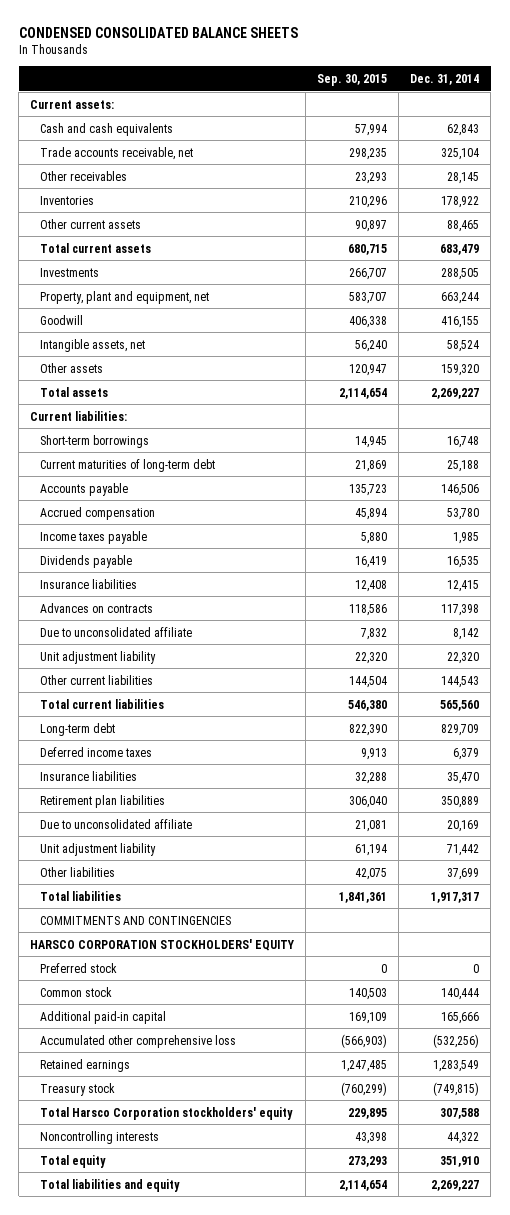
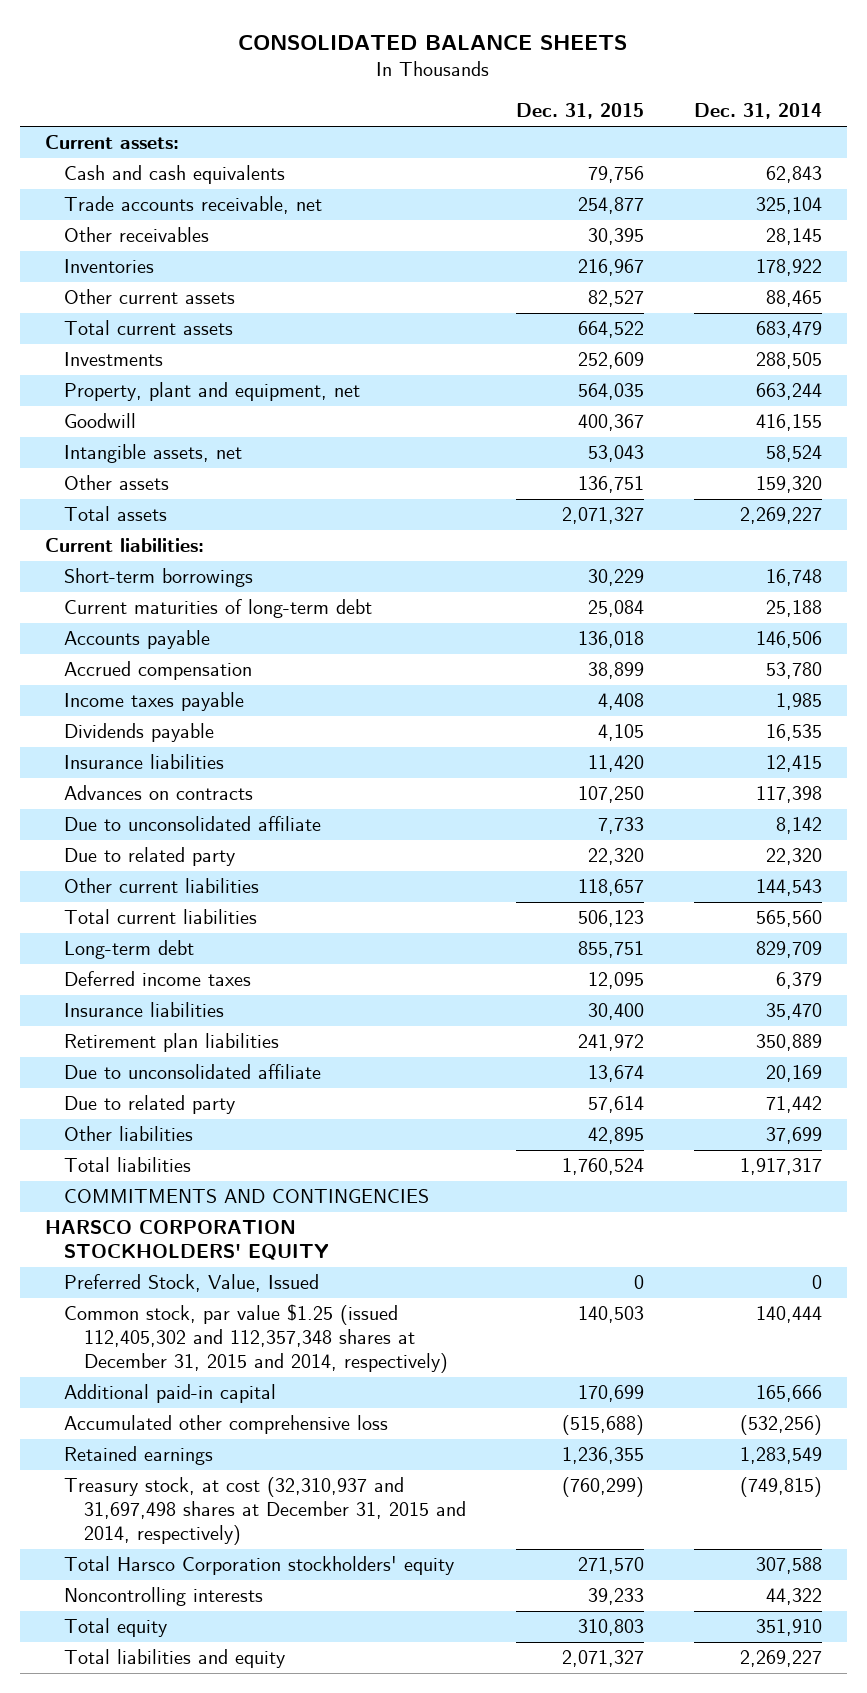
[18,26,298,38] CONDENSED CONSOLIDATED BALANCE SHEETS -> [238,34,628,50] CONSOLIDATED BALANCE SHEETS
[317,73,388,86] Sep. 30, 2015 -> none
none -> [515,103,644,120] Dec. 31, 2015
[40,650,157,664] Unit adjustment liability -> [64,847,236,867] Due to related party
[40,842,157,856] Unit adjustment liability -> [64,1095,236,1115] Due to related party
[40,962,118,973] Preferred stock -> [64,1274,320,1293] Preferred Stock, Value, Issued
[40,986,113,997] Common stock -> [64,1304,448,1374] Common stock, par value $1.25 (issued 112,405,302 and 112,357,348 shares at December 31, 2015 and 2014, respectively)
[40,1082,116,1096] Treasury stock -> [64,1477,466,1546] Treasury stock, at cost (32,310,937 and 31,697,498 shares at December 31, 2015 and 2014, respectively)

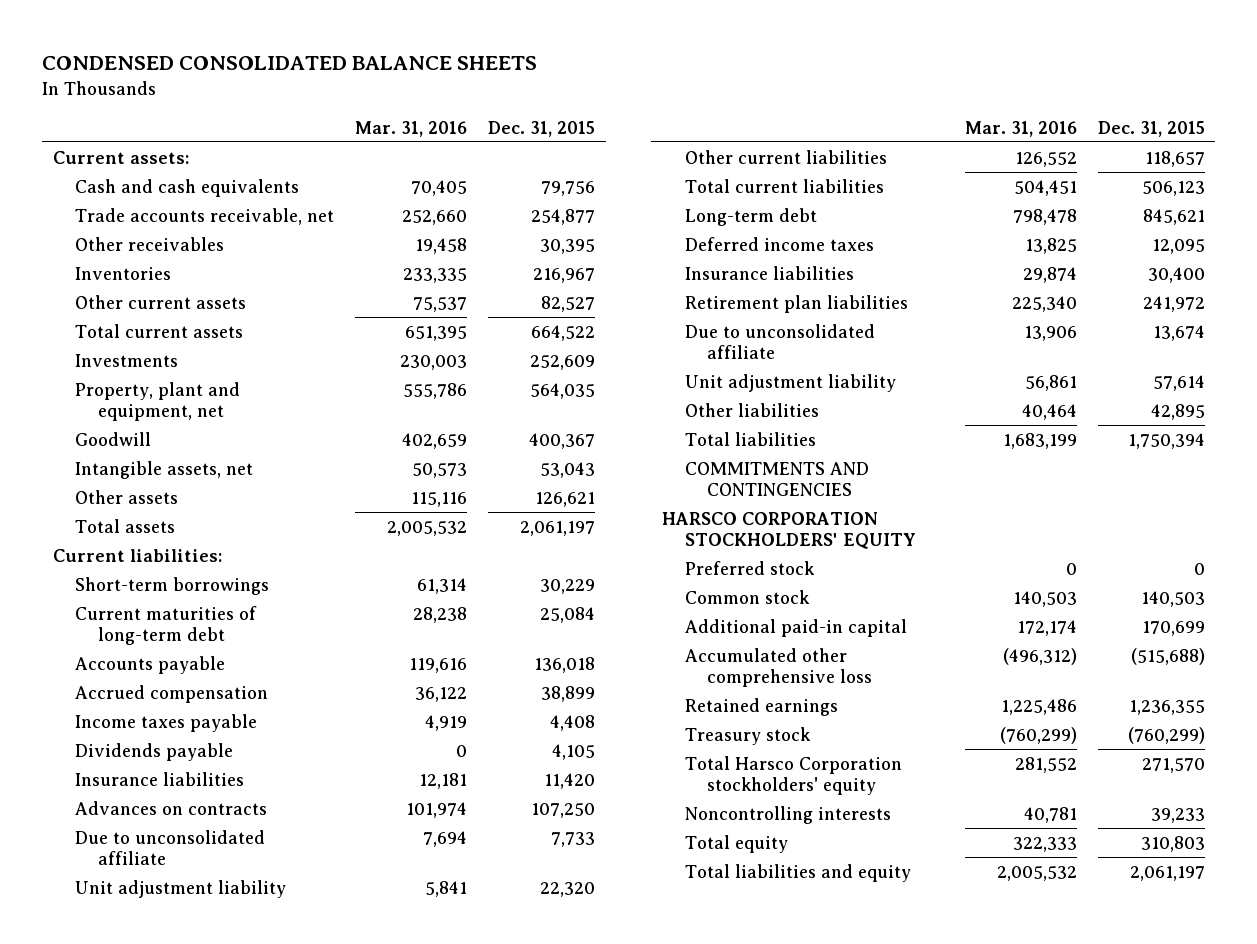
[238,34,628,50] CONSOLIDATED BALANCE SHEETS -> [41,56,537,71] CONDENSED CONSOLIDATED BALANCE SHEETS
[693,103,822,120] Dec. 31, 2014 -> none
none -> [355,120,468,137] Mar. 31, 2016
[577,476,644,494] 136,751 -> [535,491,596,507] 126,621
[561,507,644,525] 2,071,327 -> [520,520,596,536] 2,061,197
[64,847,236,867] Due to related party -> [75,879,287,898] Unit adjustment liability
[577,941,644,959] 855,751 -> [1142,208,1205,225] 845,621
[64,1095,236,1115] Due to related party -> [684,373,896,392] Unit adjustment liability
[561,1158,644,1176] 1,760,524 -> [1127,432,1205,449] 1,750,394
[64,1274,320,1293] Preferred Stock, Value, Issued -> [684,560,815,575] Preferred stock
[64,1304,448,1374] Common stock, par value $1.25 (issued 112,405,302 and 112,357,348 shares at December 31, 2015 and 2014, respectively) -> [684,589,810,604] Common stock
[64,1477,466,1546] Treasury stock, at cost (32,310,937 and 31,697,498 shares at December 31, 2015 and 2014, respectively) -> [684,726,811,745] Treasury stock
[561,1650,644,1668] 2,071,327 -> [1129,865,1205,881] 2,061,197

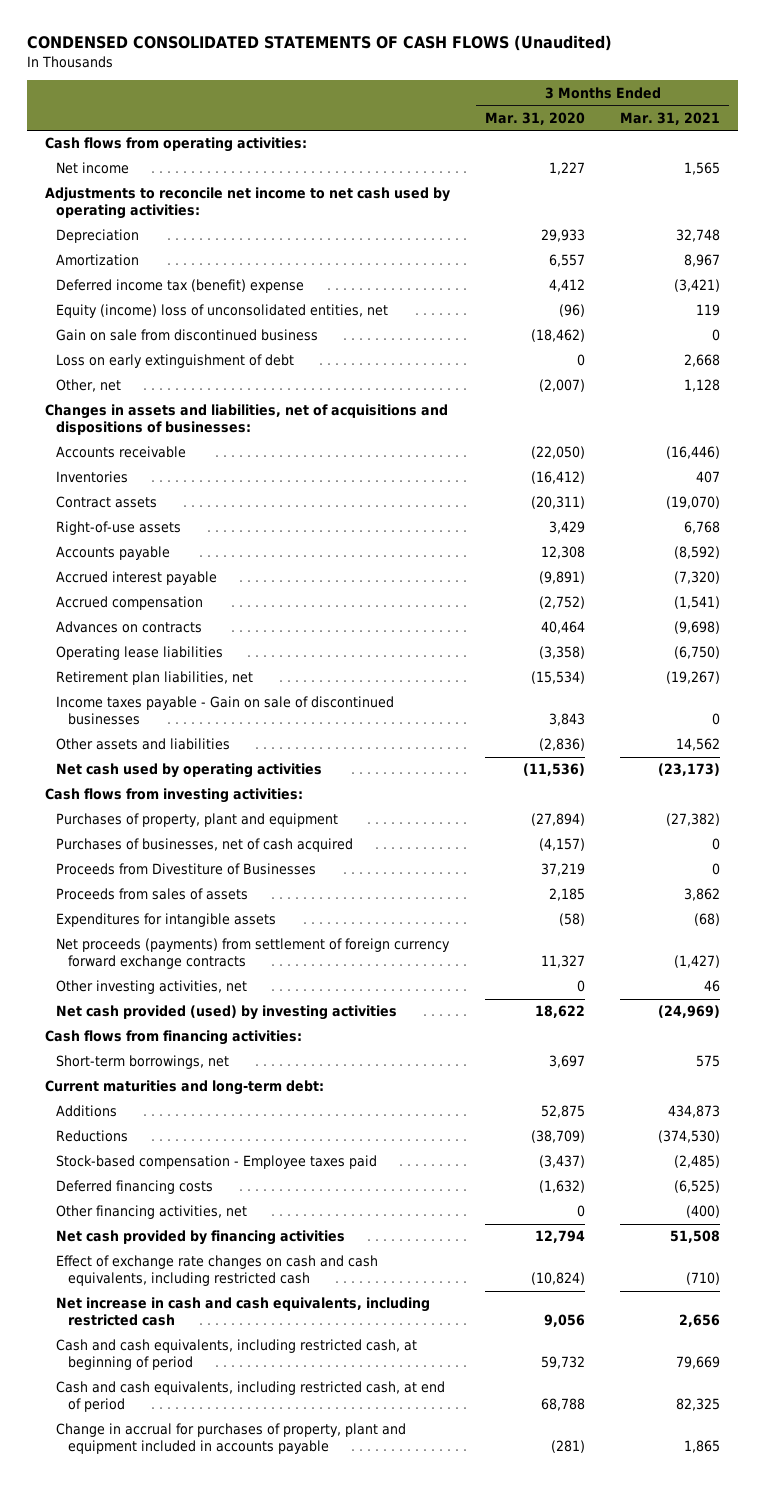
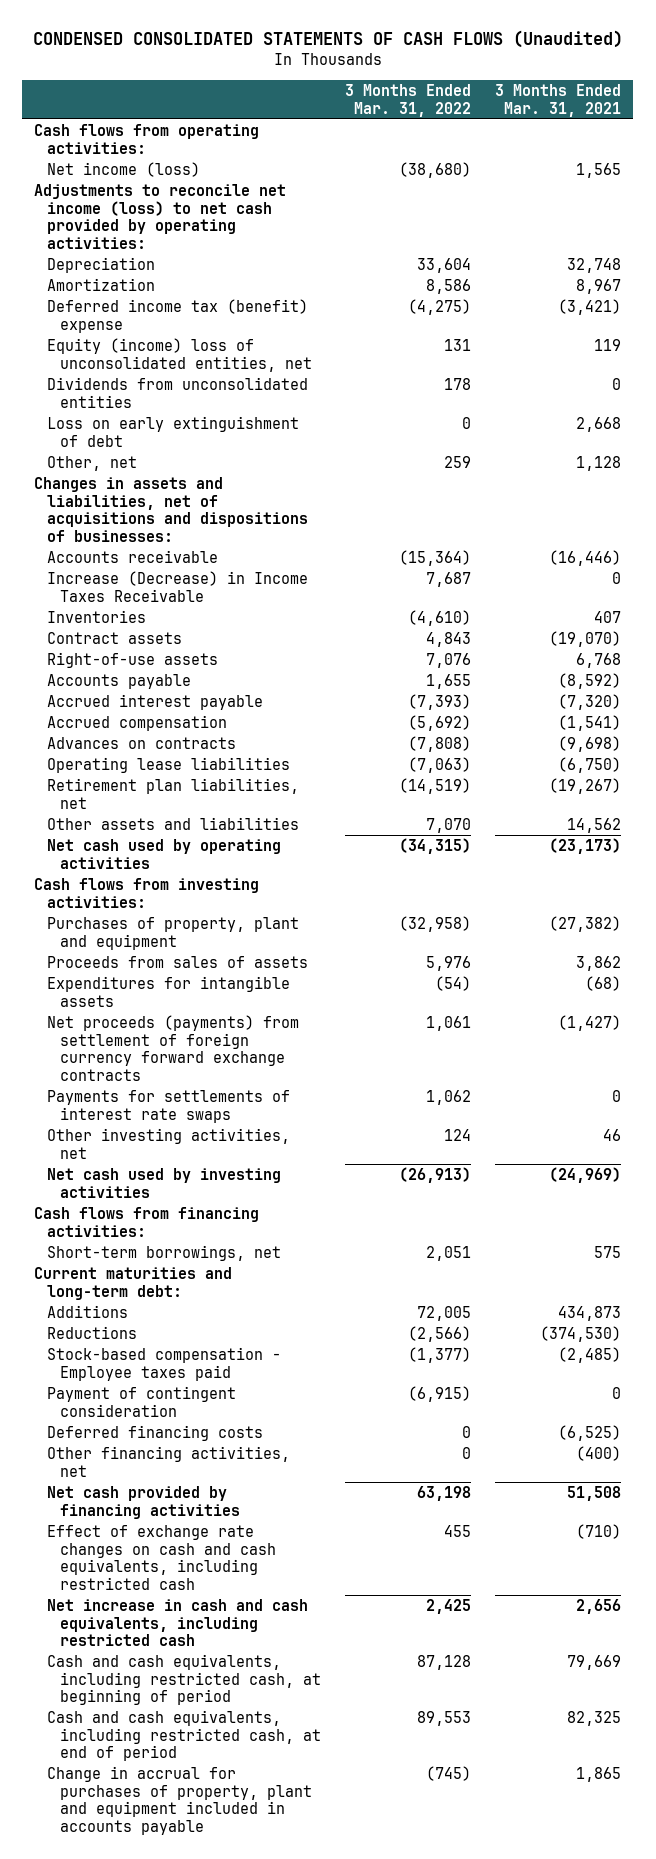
[485,111,586,125] Mar. 31, 2020 -> none
none -> [345,83,472,117] 3 Months Ended Mar. 31, 2022
[56,162,130,175] Net income -> [47,162,201,178] Net income (loss)
[44,187,450,220] Adjustments to reconcile net income to net cash used by operating activities: -> [34,184,287,249] Adjustments to reconcile net income (loss) to net cash provided by operating activities:
[56,329,319,342] Gain on sale from discontinued business -> none
none -> [47,377,309,408] Dividends from unconsolidated entities
none -> [47,571,309,602] Increase (Decrease) in Income Taxes Receivable
[56,696,395,726] Income taxes payable - Gain on sale of discontinued businesses -> none
[56,838,354,853] Purchases of businesses, net of cash acquired -> none
[56,863,317,876] Proceeds from Divestiture of Businesses -> none
none -> [47,1090,291,1123] Payments for settlements of interest rate swaps
[56,1005,398,1021] Net cash provided (used) by investing activities -> [47,1168,282,1198] Net cash used by investing activities
none -> [47,1386,237,1417] Payment of contingent consideration

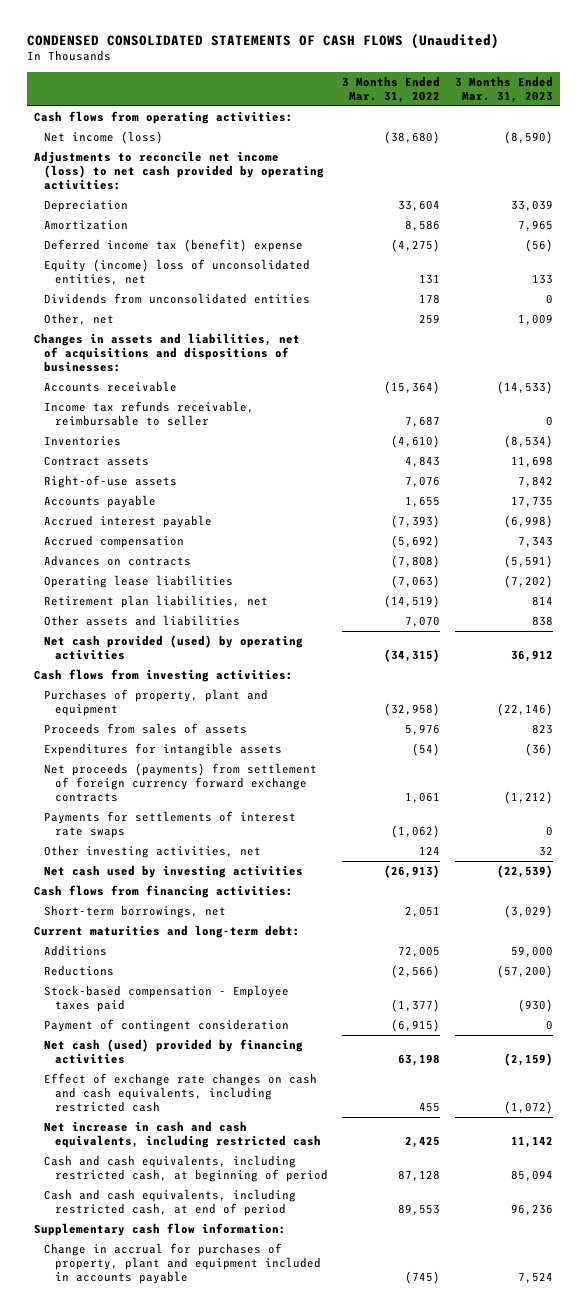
[495,83,622,117] 3 Months Ended Mar. 31, 2021 -> none
none -> [454,76,553,103] 3 Months Ended Mar. 31, 2023
[47,416,300,447] Loss on early extinguishment of debt -> none
[47,571,309,602] Increase (Decrease) in Income Taxes Receivable -> [44,401,255,426] Income tax refunds receivable, reimbursable to seller
[47,839,282,869] Net cash used by operating activities -> [44,635,304,660] Net cash provided (used) by operating activities
[426,1090,472,1106] 1,062 -> [391,824,441,838] (1,062)
[47,1425,264,1442] Deferred financing costs -> none
[47,1446,291,1477] Other financing activities, net -> none
[47,1486,241,1519] Net cash provided by financing activities -> [44,1039,304,1064] Net cash (used) provided by financing activities
none -> [33,1223,286,1237] Supplementary cash flow information:

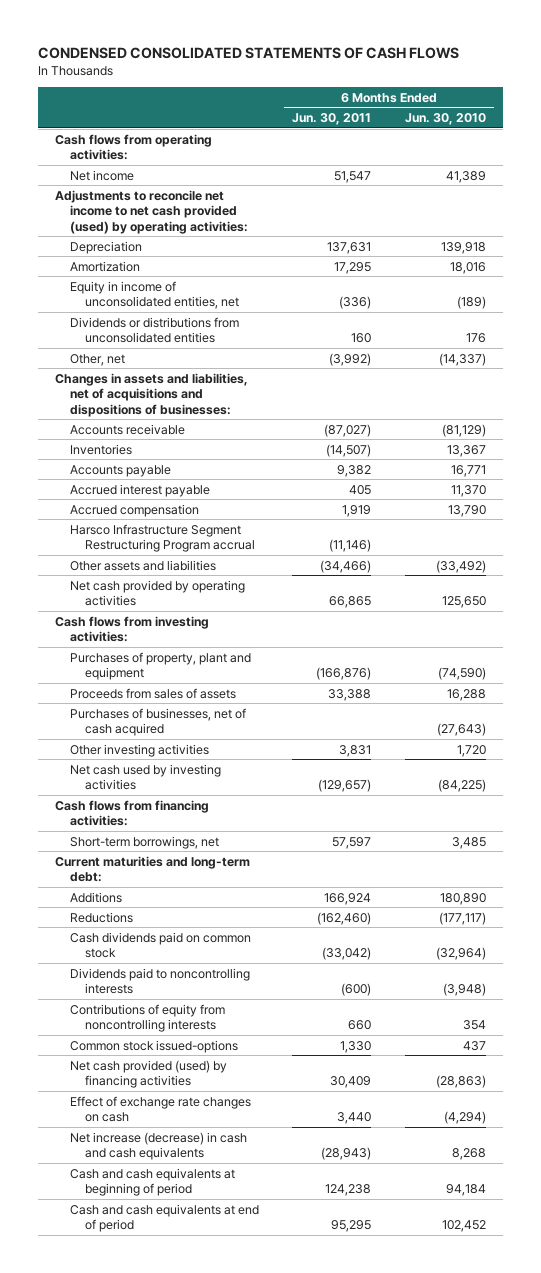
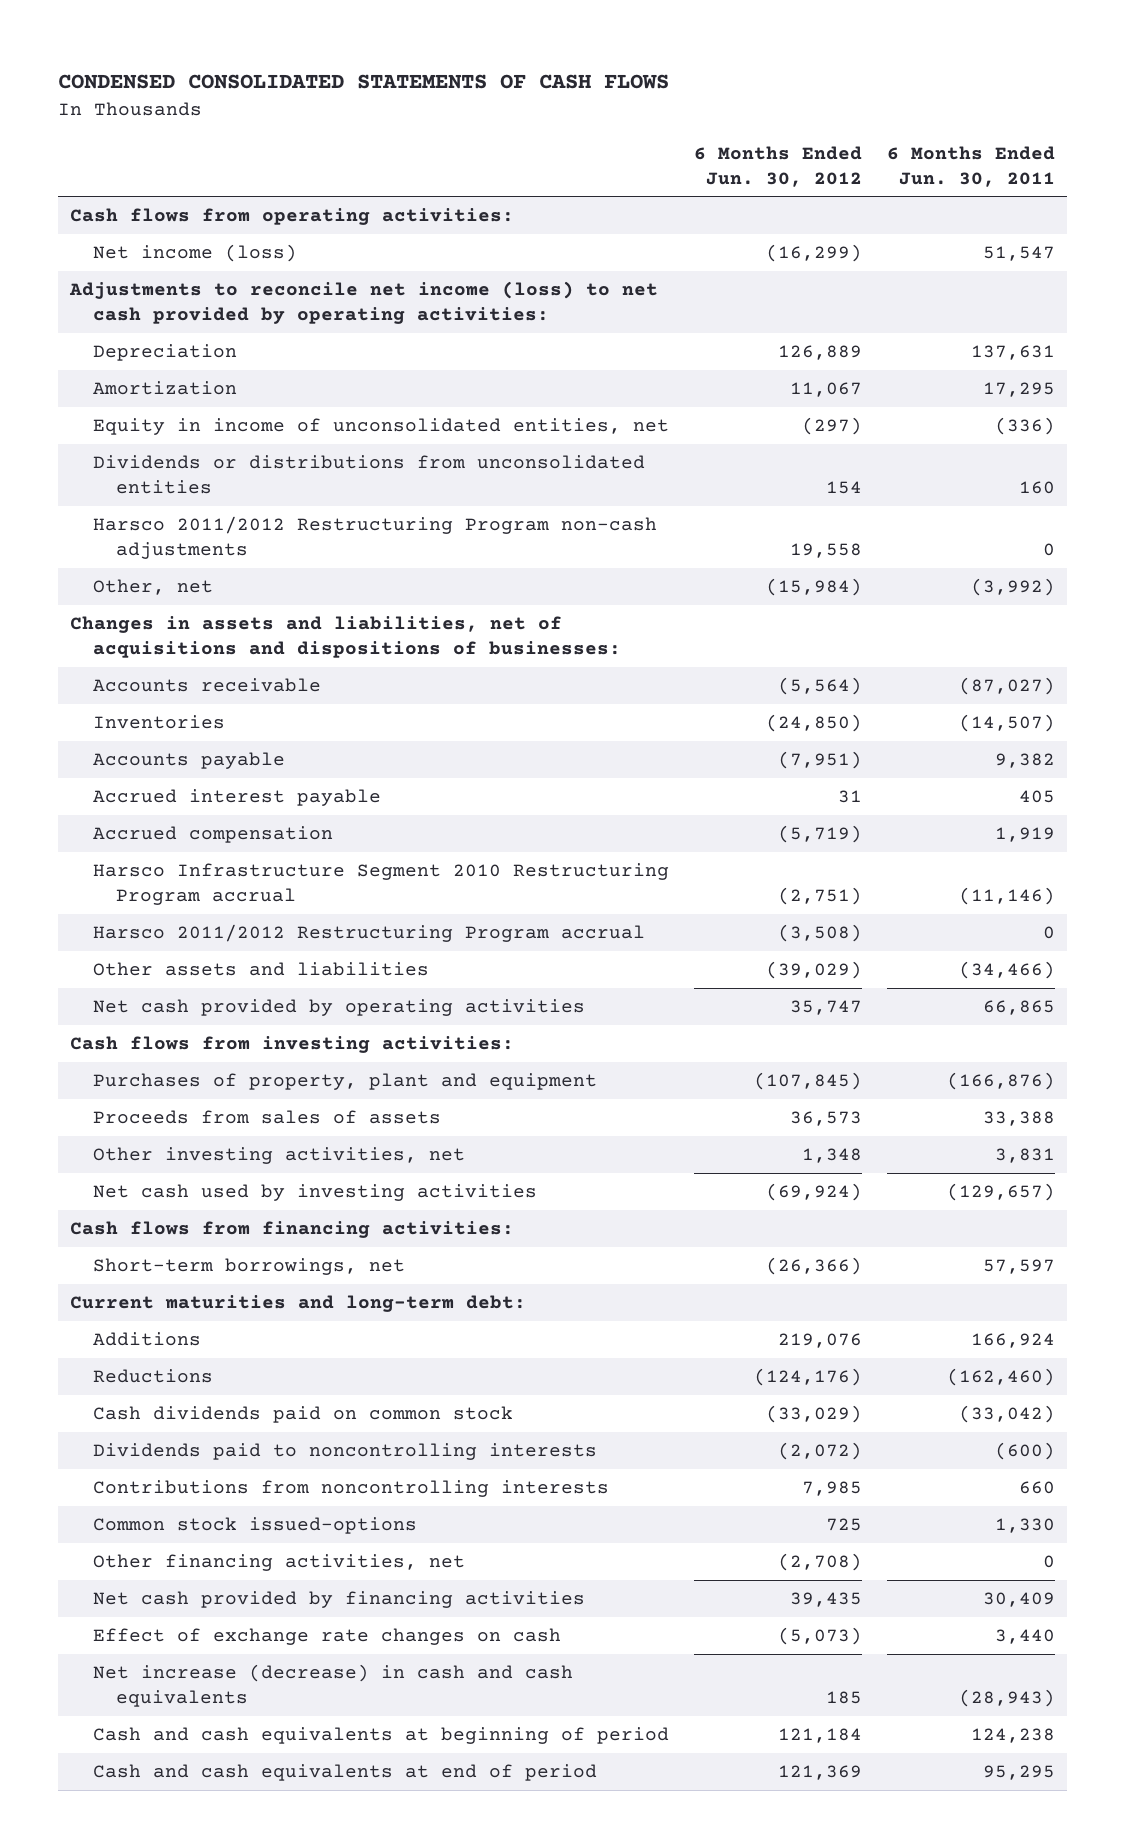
[405,113,487,126] Jun. 30, 2010 -> none
none -> [693,145,862,187] 6 Months Ended Jun. 30, 2012
[69,169,134,181] Net income -> [93,244,298,263] Net income (loss)
[54,189,248,234] Adjustments to reconcile net income to net cash provided (used) by operating activities: -> [69,281,659,325] Adjustments to reconcile net income (loss) to net cash provided by operating activities:
none -> [93,516,658,560] Harsco 2011/2012 Restructuring Program non-cash adjustments
[69,523,255,553] Harsco Infrastructure Segment Restructuring Program accrual -> [93,863,670,906] Harsco Infrastructure Segment 2010 Restructuring Program accrual
none -> [93,924,646,943] Harsco 2011/2012 Restructuring Program accrual
[69,707,246,737] Purchases of businesses, net of cash acquired -> none
[69,743,209,757] Other investing activities -> [93,1147,466,1165] Other investing activities, net
[69,1003,225,1033] Contributions of equity from noncontrolling interests -> [93,1480,610,1498] Contributions from noncontrolling interests
none -> [93,1554,466,1572] Other financing activities, net
[69,1059,227,1089] Net cash provided (used) by financing activities -> [93,1591,586,1609] Net cash provided by financing activities

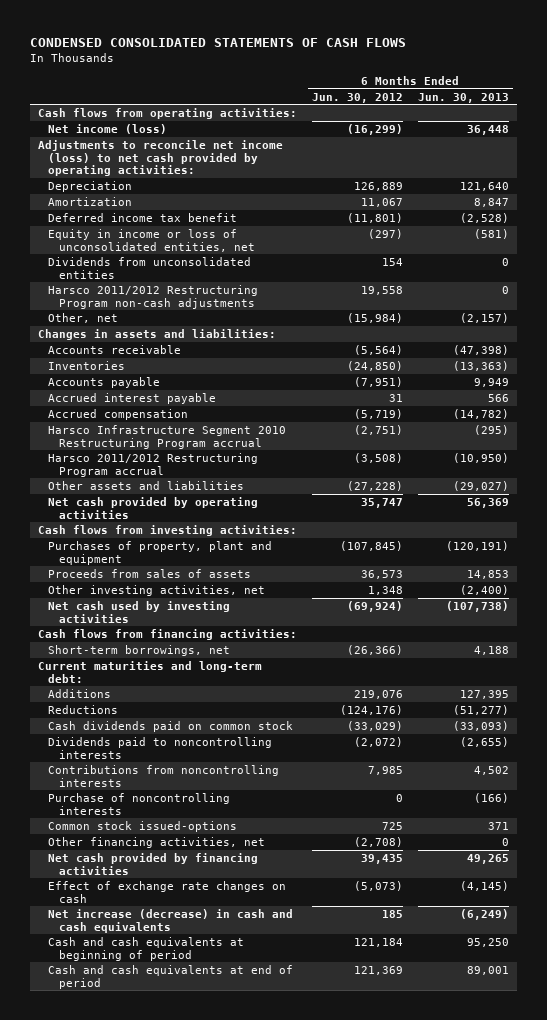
[886,145,1055,187] 6 Months Ended Jun. 30, 2011 -> none
none -> [418,92,510,103] Jun. 30, 2013
none -> [48,212,238,222] Deferred income tax benefit
[93,418,670,436] Equity in income of unconsolidated entities, net -> [48,228,255,252] Equity in income or loss of unconsolidated entities, net
[93,455,646,495] Dividends or distributions from unconsolidated entities -> [48,256,252,279] Dividends from unconsolidated entities
[70,616,622,659] Changes in assets and liabilities, net of acquisitions and dispositions of businesses: -> [37,328,276,340] Changes in assets and liabilities:
[765,961,862,980] (39,029) -> [346,480,403,491] (27,228)
none -> [48,792,231,815] Purchase of noncontrolling interests

